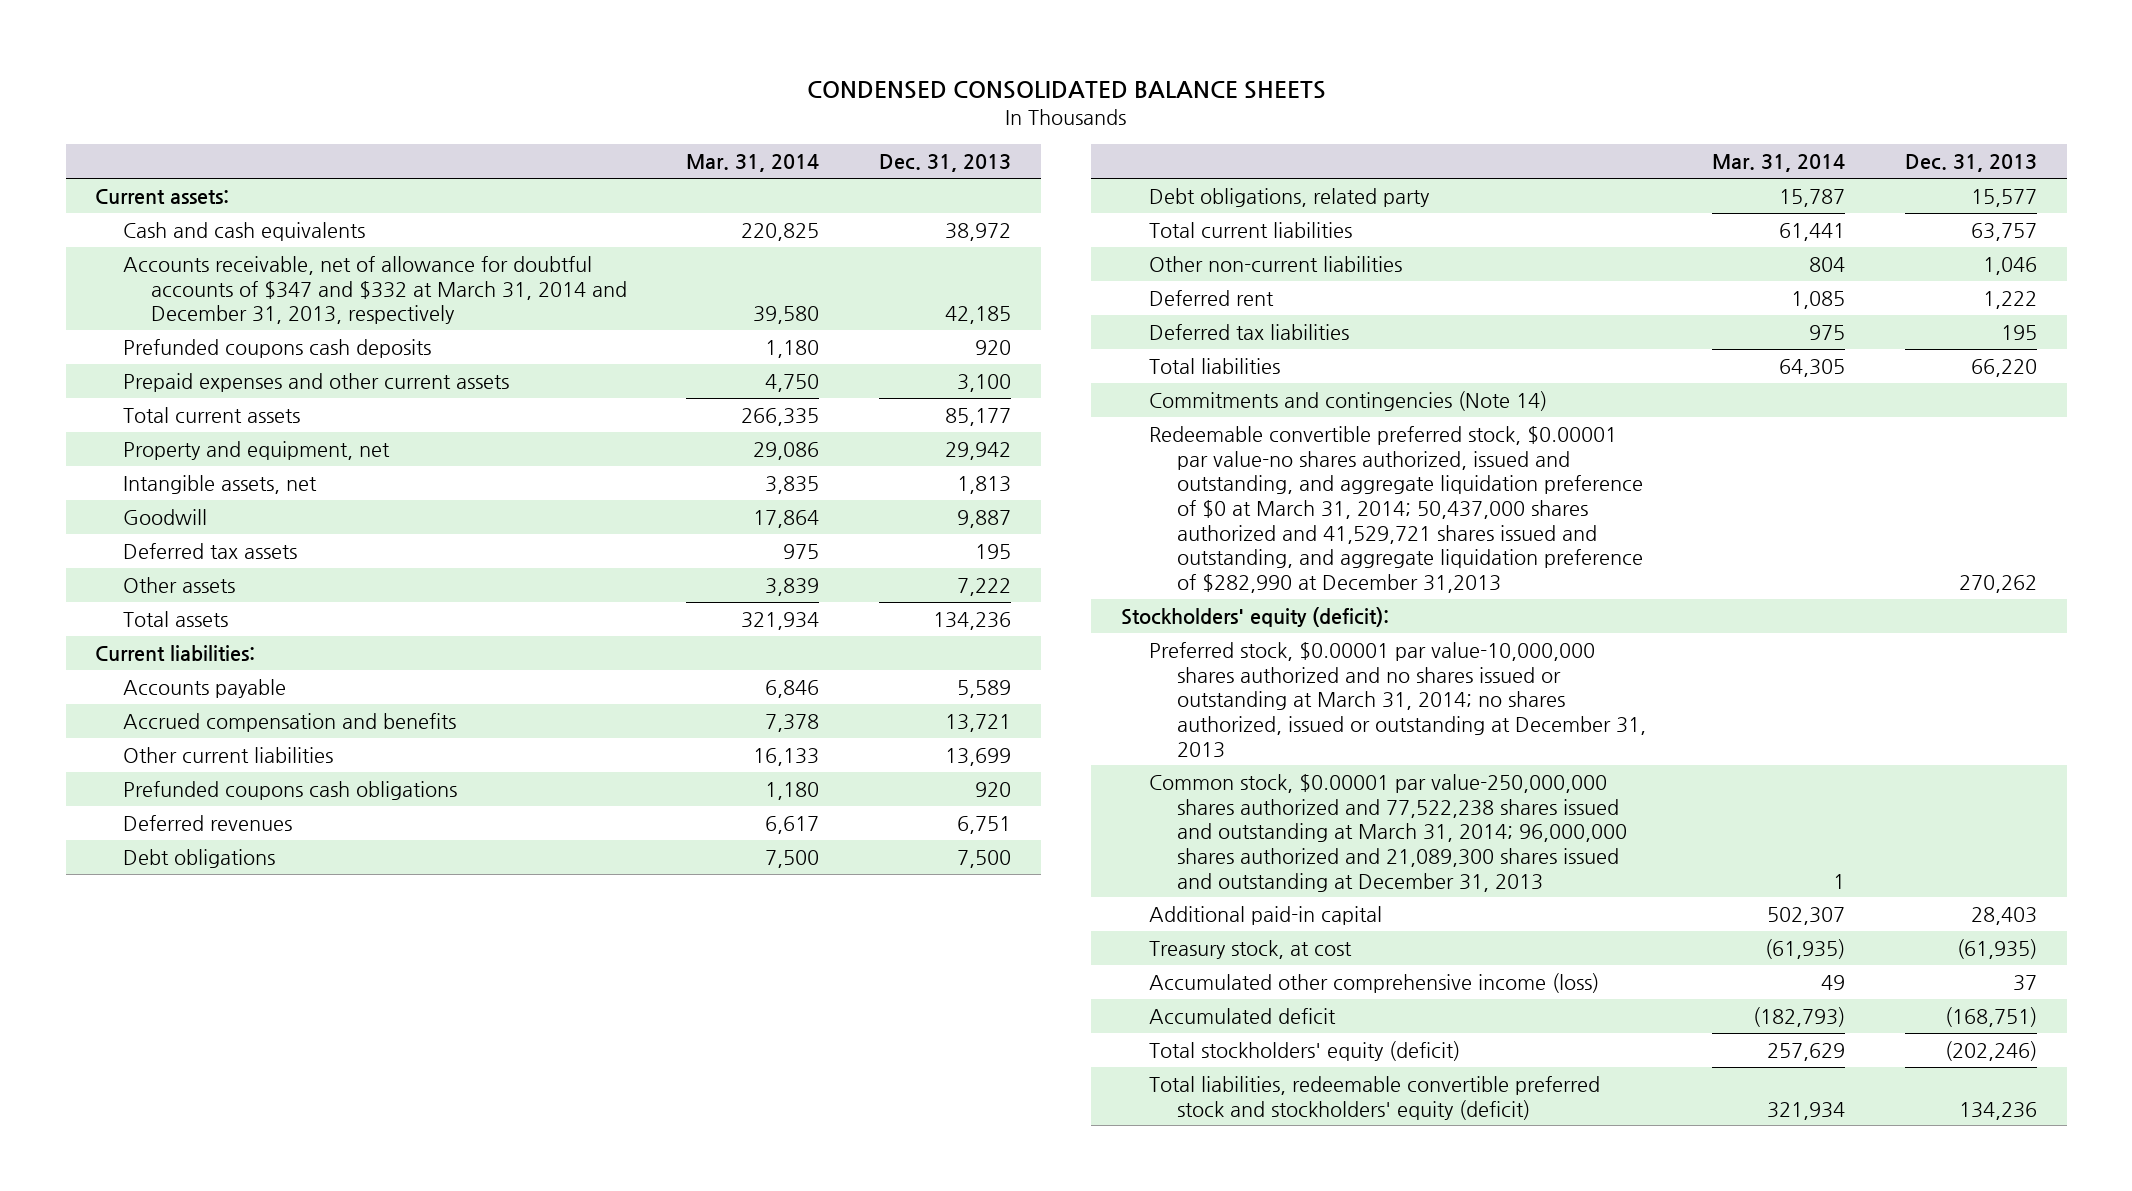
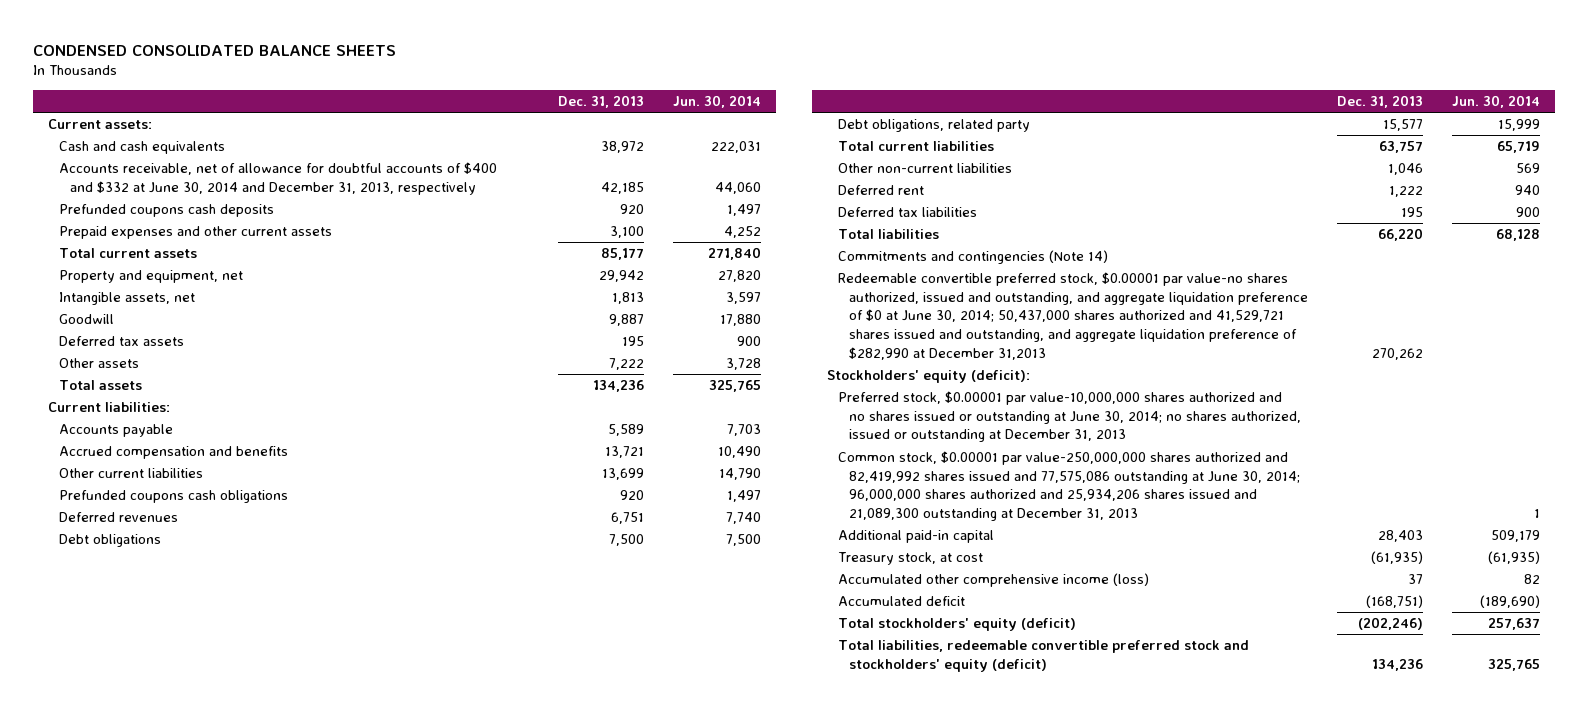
[686,154,820,173] Mar. 31, 2014 -> none
none -> [673,94,762,108] Jun. 30, 2014
[123,255,627,325] Accounts receivable, net of allowance for doubtful accounts of $347 and $332 at March 31, 2014 and December 31, 2013, respectively -> [58,162,497,195] Accounts receivable, net of allowance for doubtful accounts of $400 and $332 at June 30, 2014 and December 31, 2013, respectively
[1149,425,1643,593] Redeemable convertible preferred stock, $0.00001 par value-no shares authorized, issued and outstanding, and aggregate liquidation preference of $0 at March 31, 2014; 50,437,000 shares authorized and 41,529,721 shares issued and outstanding, and aggregate liquidation preference of $282,990 at December 31,2013 -> [837,272,1309,360] Redeemable convertible preferred stock, $0.00001 par value-no shares authorized, issued and outstanding, and aggregate liquidation preference of $0 at June 30, 2014; 50,437,000 shares authorized and 41,529,721 shares issued and outstanding, and aggregate liquidation preference of $282,990 at December 31,2013
[1149,641,1646,758] Preferred stock, $0.00001 par value-10,000,000 shares authorized and no shares issued or outstanding at March 31, 2014; no shares authorized, issued or outstanding at December 31, 2013 -> [837,391,1302,443] Preferred stock, $0.00001 par value-10,000,000 shares authorized and no shares issued or outstanding at June 30, 2014; no shares authorized, issued or outstanding at December 31, 2013
[1149,773,1627,892] Common stock, $0.00001 par value-250,000,000 shares authorized and 77,522,238 shares issued and outstanding at March 31, 2014; 96,000,000 shares authorized and 21,089,300 shares issued and outstanding at December 31, 2013 -> [837,451,1301,521] Common stock, $0.00001 par value-250,000,000 shares authorized and 82,419,992 shares issued and 77,575,086 outstanding at June 30, 2014; 96,000,000 shares authorized and 25,934,206 shares issued and 21,089,300 outstanding at December 31, 2013

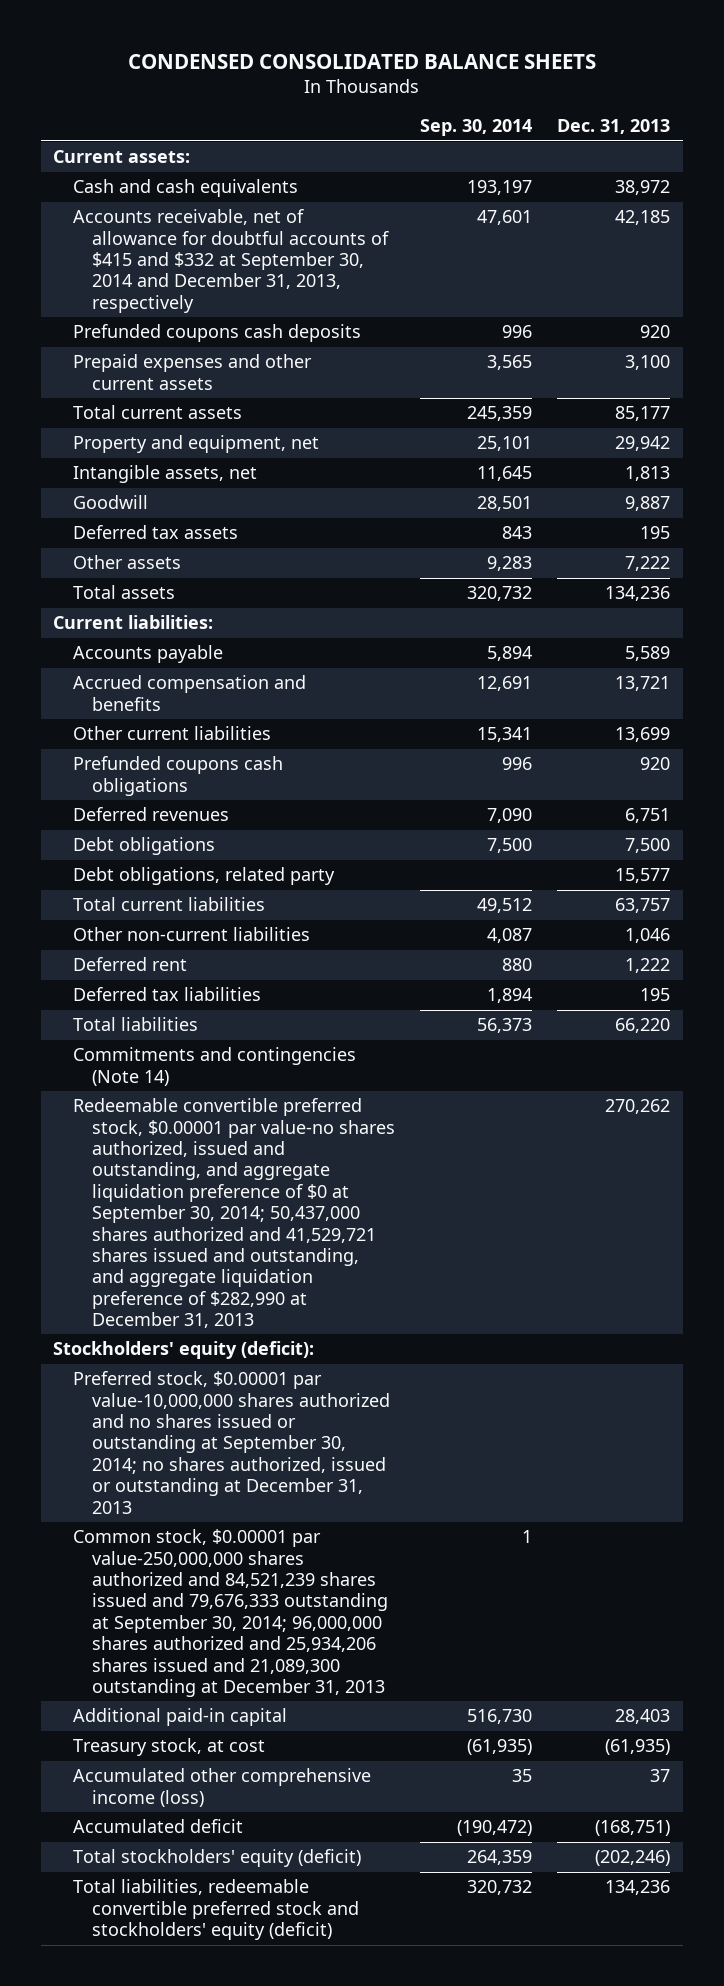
[673,94,762,108] Jun. 30, 2014 -> none
none -> [420,119,533,137] Sep. 30, 2014
[58,162,497,195] Accounts receivable, net of allowance for doubtful accounts of $400 and $332 at June 30, 2014 and December 31, 2013, respectively -> [72,209,389,313] Accounts receivable, net of allowance for doubtful accounts of $415 and $332 at September 30, 2014 and December 31, 2013, respectively
[837,272,1309,360] Redeemable convertible preferred stock, $0.00001 par value-no shares authorized, issued and outstanding, and aggregate liquidation preference of $0 at June 30, 2014; 50,437,000 shares authorized and 41,529,721 shares issued and outstanding, and aggregate liquidation preference of $282,990 at December 31,2013 -> [72,1098,395,1328] Redeemable convertible preferred stock, $0.00001 par value-no shares authorized, issued and outstanding, and aggregate liquidation preference of $0 at September 30, 2014; 50,437,000 shares authorized and 41,529,721 shares issued and outstanding, and aggregate liquidation preference of $282,990 at December 31, 2013
[837,391,1302,443] Preferred stock, $0.00001 par value-10,000,000 shares authorized and no shares issued or outstanding at June 30, 2014; no shares authorized, issued or outstanding at December 31, 2013 -> [72,1371,390,1514] Preferred stock, $0.00001 par value-10,000,000 shares authorized and no shares issued or outstanding at September 30, 2014; no shares authorized, issued or outstanding at December 31, 2013
[837,451,1301,521] Common stock, $0.00001 par value-250,000,000 shares authorized and 82,419,992 shares issued and 77,575,086 outstanding at June 30, 2014; 96,000,000 shares authorized and 25,934,206 shares issued and 21,089,300 outstanding at December 31, 2013 -> [72,1529,388,1697] Common stock, $0.00001 par value-250,000,000 shares authorized and 84,521,239 shares issued and 79,676,333 outstanding at September 30, 2014; 96,000,000 shares authorized and 25,934,206 shares issued and 21,089,300 outstanding at December 31, 2013

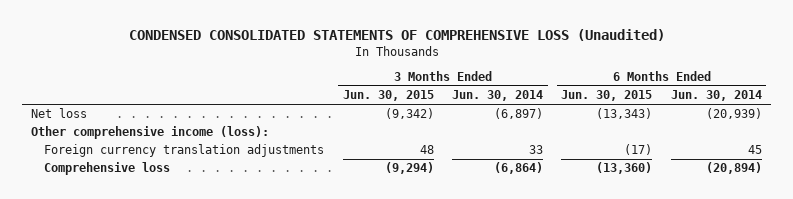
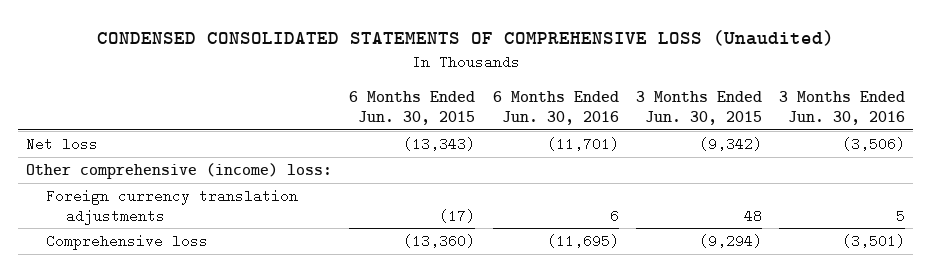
[451,90,543,102] Jun. 30, 2014 -> none
[670,90,762,102] Jun. 30, 2014 -> none
none -> [492,91,619,126] 6 Months Ended Jun. 30, 2016
none -> [778,91,905,126] 3 Months Ended Jun. 30, 2016
[31,126,270,140] Other comprehensive income (loss): -> [26,163,333,180] Other comprehensive (income) loss:

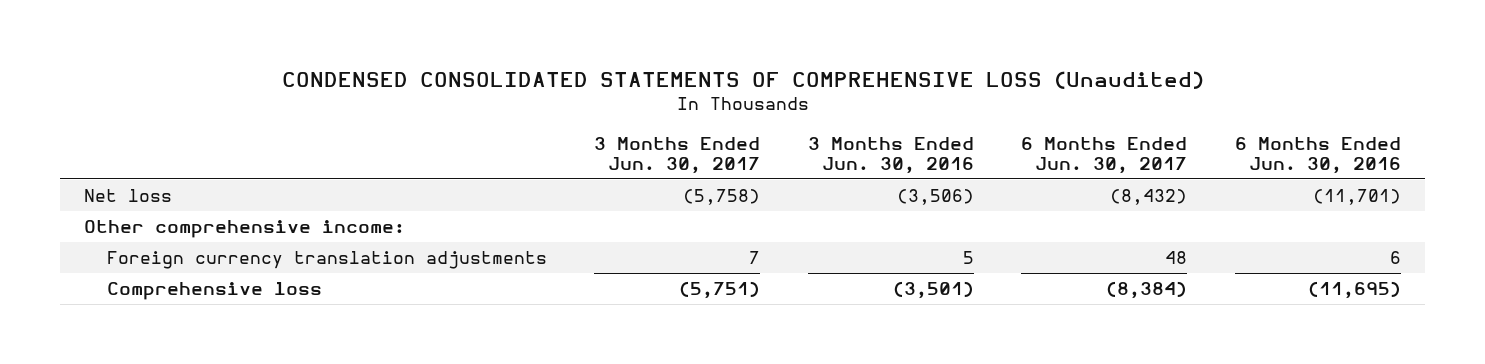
[349,91,476,126] 6 Months Ended Jun. 30, 2015 -> none
[635,91,762,126] 3 Months Ended Jun. 30, 2015 -> none
none -> [594,136,761,175] 3 Months Ended Jun. 30, 2017
none -> [1021,136,1188,175] 6 Months Ended Jun. 30, 2017
[26,163,333,180] Other comprehensive (income) loss: -> [83,219,405,238] Other comprehensive income:

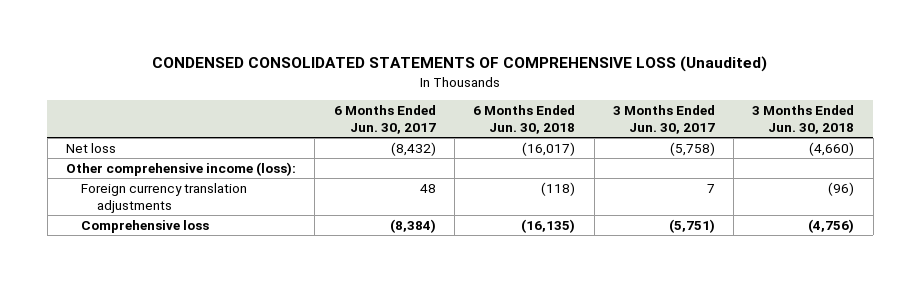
[807,136,974,175] 3 Months Ended Jun. 30, 2016 -> none
[1235,136,1402,175] 6 Months Ended Jun. 30, 2016 -> none
none -> [473,105,576,134] 6 Months Ended Jun. 30, 2018
none -> [752,105,855,134] 3 Months Ended Jun. 30, 2018
[83,219,405,238] Other comprehensive income: -> [66,161,297,176] Other comprehensive income (loss):

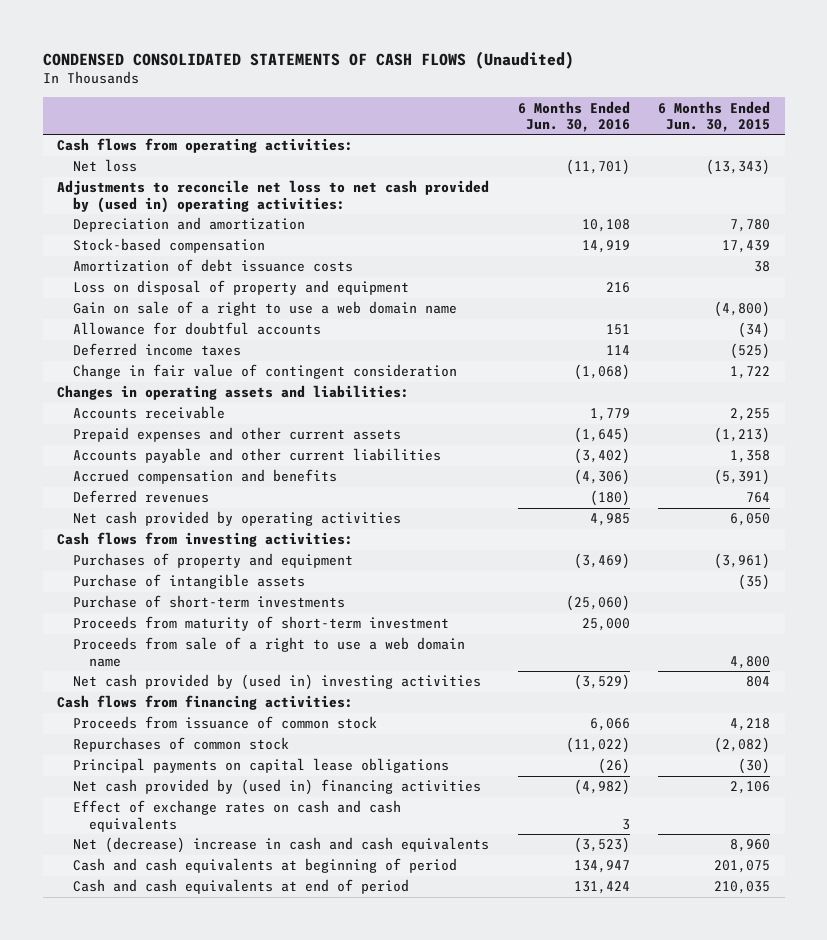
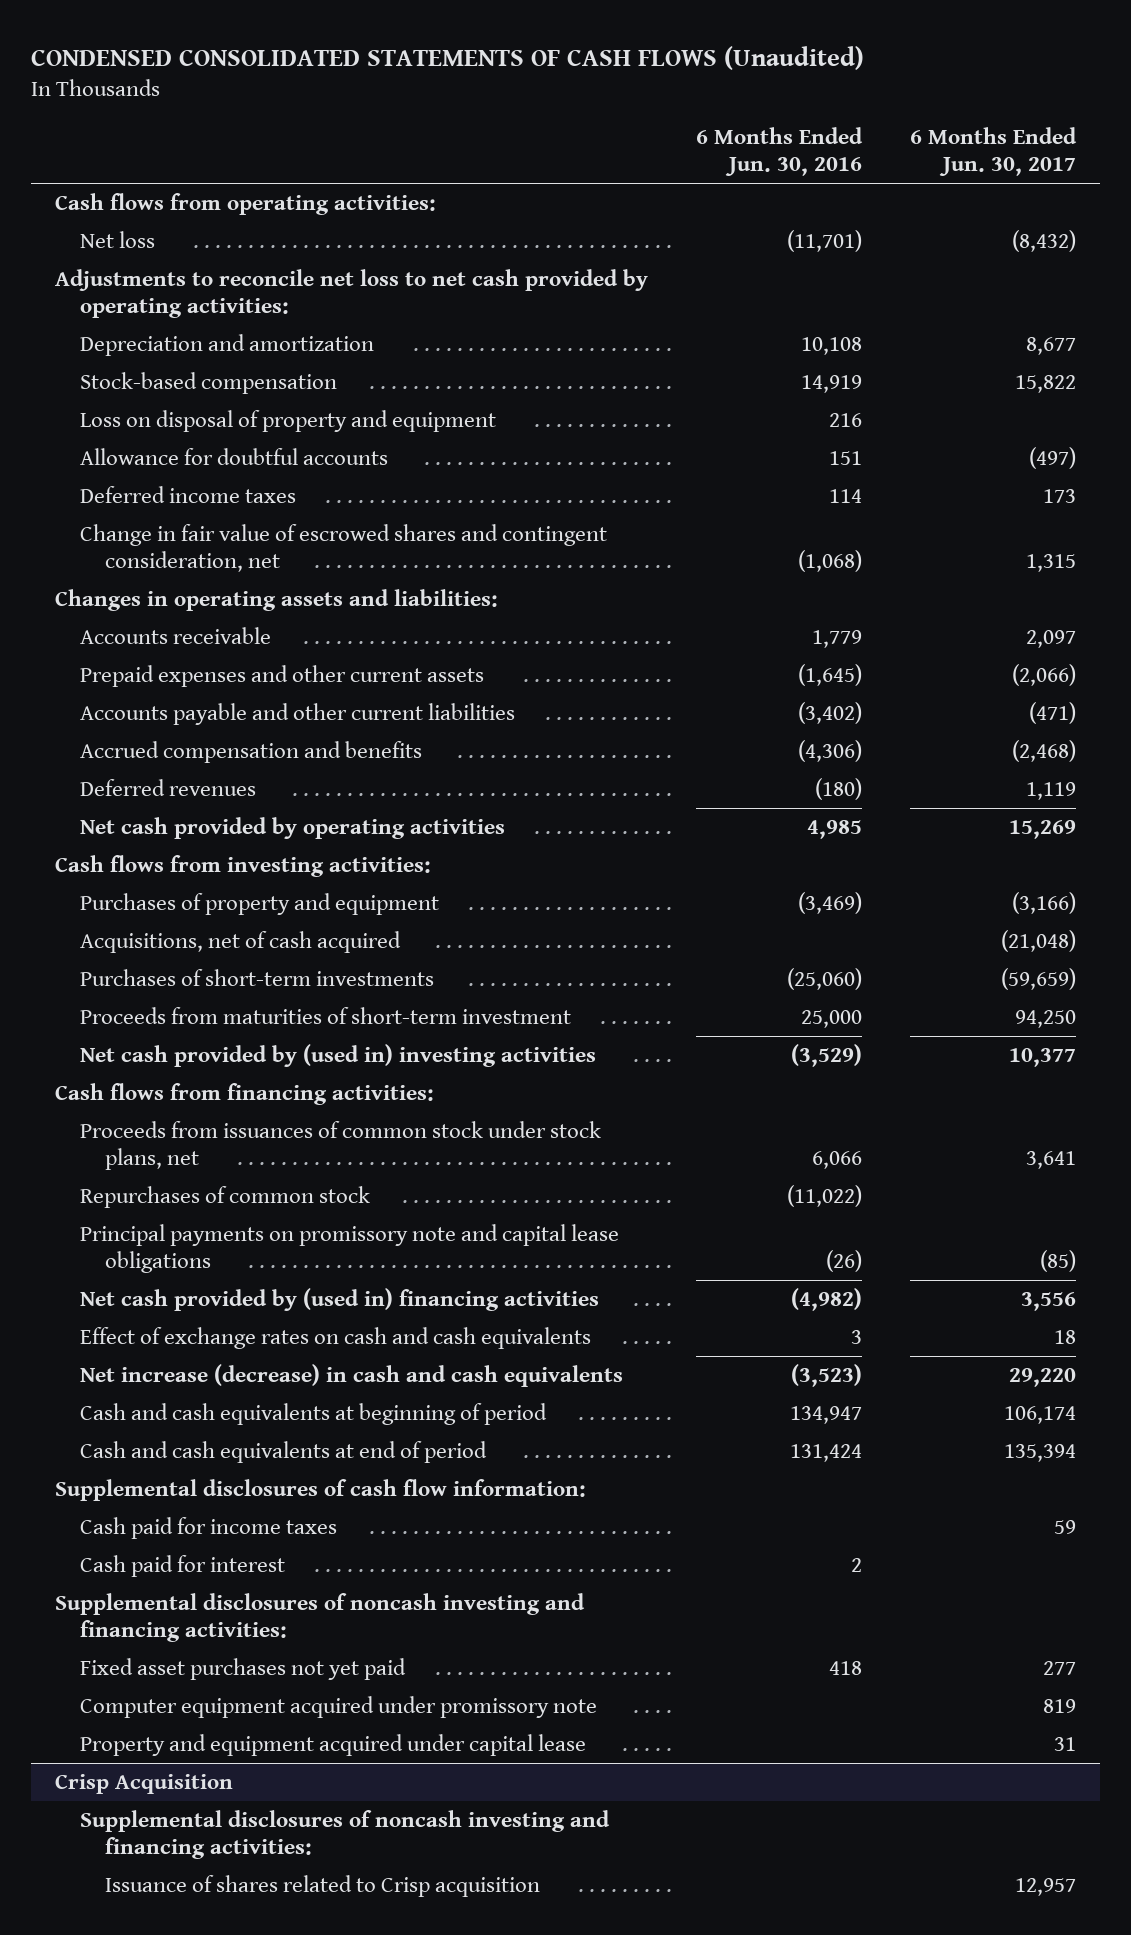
[658,100,771,133] 6 Months Ended Jun. 30, 2015 -> none
none -> [910,127,1078,177] 6 Months Ended Jun. 30, 2017
[57,180,490,213] Adjustments to reconcile net loss to net cash provided by (used in) operating activities: -> [55,268,649,318] Adjustments to reconcile net loss to net cash provided by operating activities:
[73,259,354,273] Amortization of debt issuance costs -> none
[73,301,458,317] Gain on sale of a right to use a web domain name -> none
[73,364,458,380] Change in fair value of contingent consideration -> [80,523,608,572] Change in fair value of escrowed shares and contingent consideration, net
[73,574,306,590] Purchase of intangible assets -> none
[73,637,466,667] Proceeds from sale of a right to use a web domain name -> none
none -> [80,930,402,953] Acquisitions, net of cash acquired
[73,595,346,609] Purchase of short-term investments -> [80,968,435,986] Purchases of short-term investments
[73,616,450,632] Proceeds from maturity of short-term investment -> [80,1006,572,1024] Proceeds from maturities of short-term investment
[73,716,378,730] Proceeds from issuance of common stock -> [80,1120,602,1170] Proceeds from issuances of common stock under stock plans, net
[73,758,450,774] Principal payments on capital lease obligations -> [80,1223,620,1273] Principal payments on promissory note and capital lease obligations
[73,837,490,854] Net (decrease) increase in cash and cash equivalents -> [80,1363,624,1387] Net increase (decrease) in cash and cash equivalents
none -> [55,1478,587,1501] Supplemental disclosures of cash flow information:
none -> [80,1516,338,1539] Cash paid for income taxes
none -> [80,1554,286,1577] Cash paid for interest
none -> [55,1592,586,1642] Supplemental disclosures of noncash investing and financing activities:
none -> [80,1657,407,1680] Fixed asset purchases not yet paid
none -> [80,1695,598,1718] Computer equipment acquired under promissory note
none -> [80,1733,587,1756] Property and equipment acquired under capital lease
none -> [55,1773,234,1794] Crisp Acquisition
none -> [80,1809,611,1859] Supplemental disclosures of noncash investing and financing activities:
none -> [104,1874,540,1897] Issuance of shares related to Crisp acquisition

